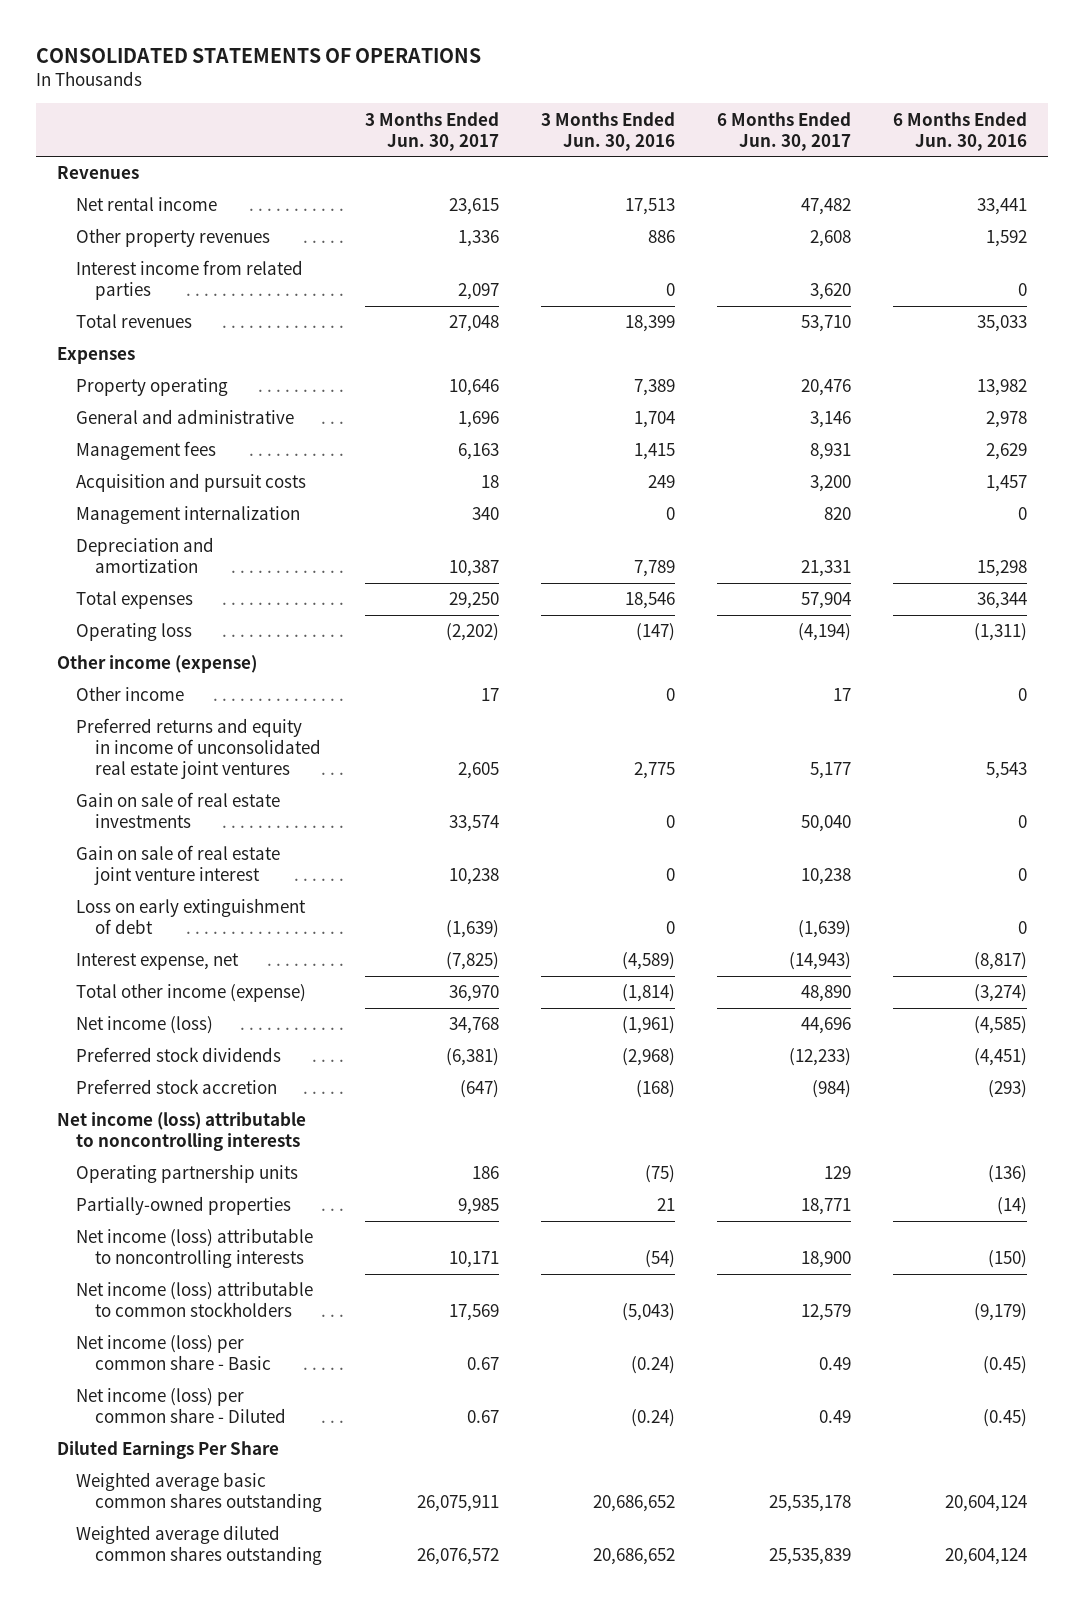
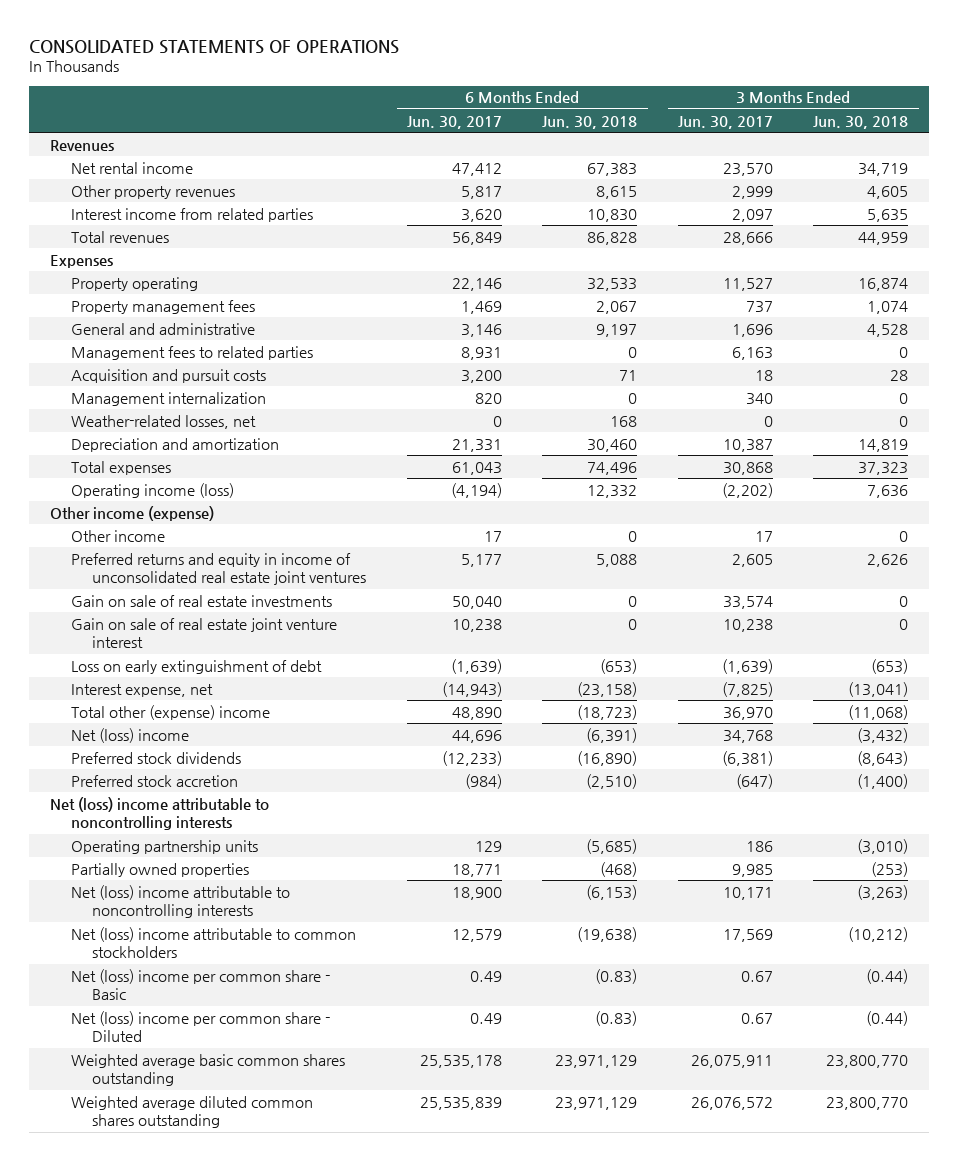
[540,111,675,151] 3 Months Ended Jun. 30, 2016 -> none
[892,111,1027,151] 6 Months Ended Jun. 30, 2016 -> none
none -> [542,115,638,129] Jun. 30, 2018
none -> [813,115,909,129] Jun. 30, 2018
[448,198,499,216] 23,615 -> [722,162,773,176] 23,570
[800,198,851,216] 47,482 -> [451,162,502,176] 47,412
[457,230,499,248] 1,336 -> [731,185,773,199] 2,999
[809,230,851,248] 2,608 -> [460,185,502,199] 5,817
[448,315,499,333] 27,048 -> [722,231,773,245] 28,666
[800,315,851,333] 53,710 -> [451,231,502,245] 56,849
[448,379,499,397] 10,646 -> [722,277,773,291] 11,527
[800,379,851,397] 20,476 -> [451,277,502,291] 22,146
none -> [71,299,256,314] Property management fees
[76,441,217,461] Management fees -> [71,345,314,360] Management fees to related parties
none -> [71,414,257,429] Weather-related losses, net
[448,592,499,610] 29,250 -> [722,461,773,475] 30,868
[800,592,851,610] 57,904 -> [451,461,502,475] 61,043
[76,623,193,642] Operating loss -> [71,482,235,498] Operating income (loss)
[76,983,307,1003] Total other income (expense) -> [71,704,271,720] Total other (expense) income
[76,1016,214,1035] Net income (loss) -> [71,727,190,743] Net (loss) income
[57,1112,307,1152] Net income (loss) attributable to noncontrolling interests -> [49,796,269,830] Net (loss) income attributable to noncontrolling interests
[57,1441,280,1460] Diluted Earnings Per Share -> none
[76,1196,292,1216] Partially-owned properties -> [71,862,250,877] Partially owned properties
[76,1228,314,1269] Net income (loss) attributable to noncontrolling interests -> [71,884,291,918] Net (loss) income attributable to noncontrolling interests
[76,1281,314,1318] Net income (loss) attributable to common stockholders -> [71,926,357,958] Net (loss) income attributable to common stockholders
[76,1335,272,1371] Net income (loss) per common share - Basic -> [71,968,331,1000] Net (loss) income per common share - Basic
[76,1388,287,1424] Net income (loss) per common share - Diluted -> [71,1010,331,1042] Net (loss) income per common share - Diluted

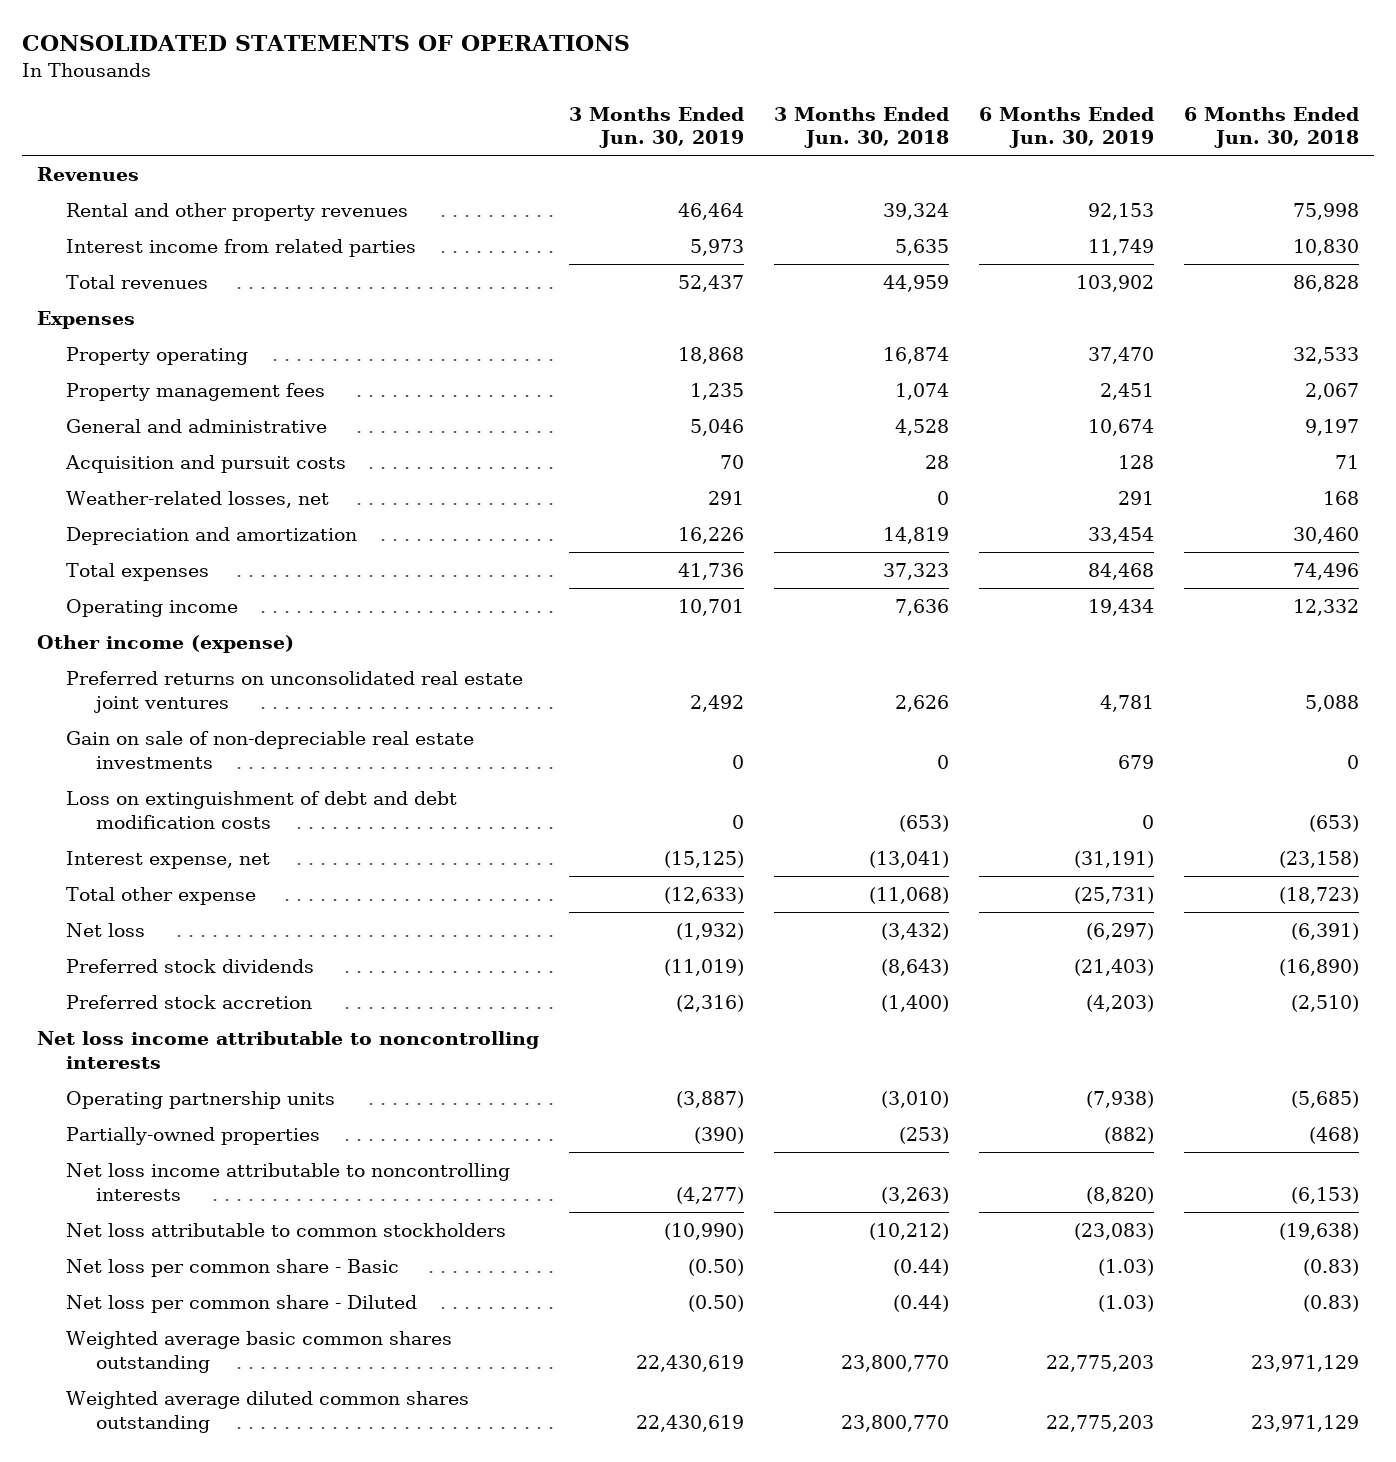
[406,115,502,129] Jun. 30, 2017 -> none
[677,115,773,129] Jun. 30, 2017 -> none
none -> [568,106,744,149] 3 Months Ended Jun. 30, 2019
none -> [979,106,1155,149] 6 Months Ended Jun. 30, 2019
[71,161,194,174] Net rental income -> none
[71,184,236,199] Other property revenues -> [66,203,409,222] Rental and other property revenues
[596,185,638,199] 8,615 -> [1293,203,1360,221] 75,998
[867,185,909,199] 4,605 -> [882,203,949,221] 39,324
[71,345,314,360] Management fees to related parties -> none
[71,391,267,406] Management internalization -> none
[71,482,235,498] Operating income (loss) -> [66,599,239,618] Operating income
[71,529,166,542] Other income -> none
[71,617,338,648] Gain on sale of real estate joint venture interest -> none
[71,552,367,585] Preferred returns and equity in income of unconsolidated real estate joint ventures -> [66,671,524,713] Preferred returns on unconsolidated real estate joint ventures
[71,594,333,607] Gain on sale of real estate investments -> [66,731,475,769] Gain on sale of non-depreciable real estate investments
[71,659,323,674] Loss on early extinguishment of debt -> [66,791,458,829] Loss on extinguishment of debt and debt modification costs
[71,704,271,720] Total other (expense) income -> [66,887,257,906] Total other expense
[71,727,190,743] Net (loss) income -> [66,923,146,938] Net loss
[49,796,269,830] Net (loss) income attributable to noncontrolling interests -> [36,1031,539,1069] Net loss income attributable to noncontrolling interests
[71,862,250,877] Partially owned properties -> [66,1127,321,1146] Partially-owned properties
[71,884,291,918] Net (loss) income attributable to noncontrolling interests -> [66,1163,511,1201] Net loss income attributable to noncontrolling interests
[71,926,357,958] Net (loss) income attributable to common stockholders -> [66,1223,507,1238] Net loss attributable to common stockholders
[71,968,331,1000] Net (loss) income per common share - Basic -> [66,1259,400,1278] Net loss per common share - Basic
[71,1010,331,1042] Net (loss) income per common share - Diluted -> [66,1295,418,1314] Net loss per common share - Diluted

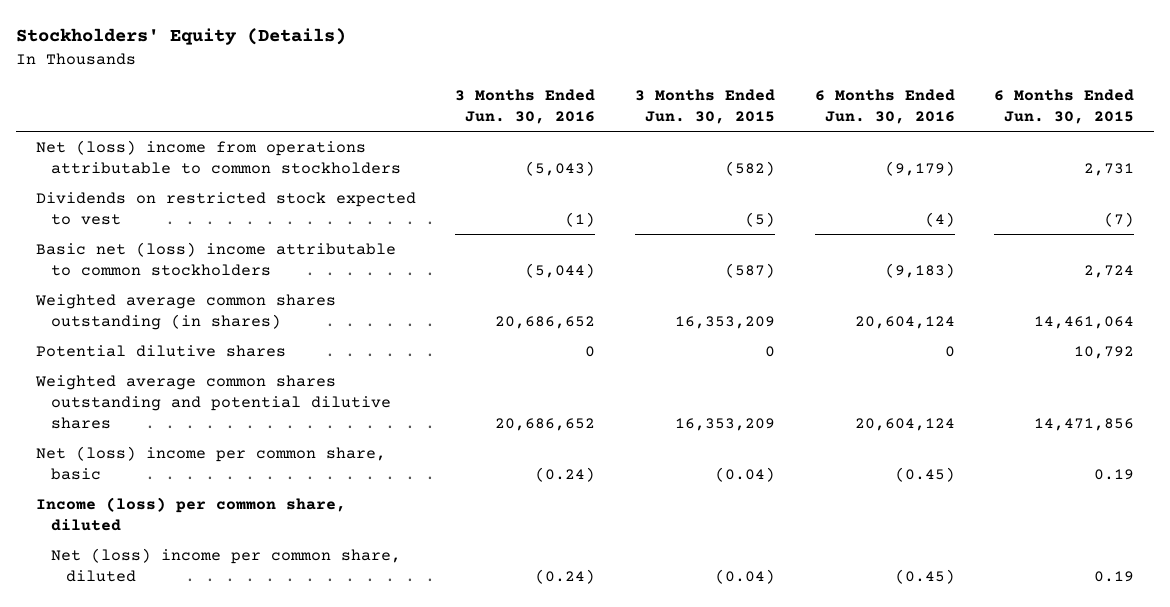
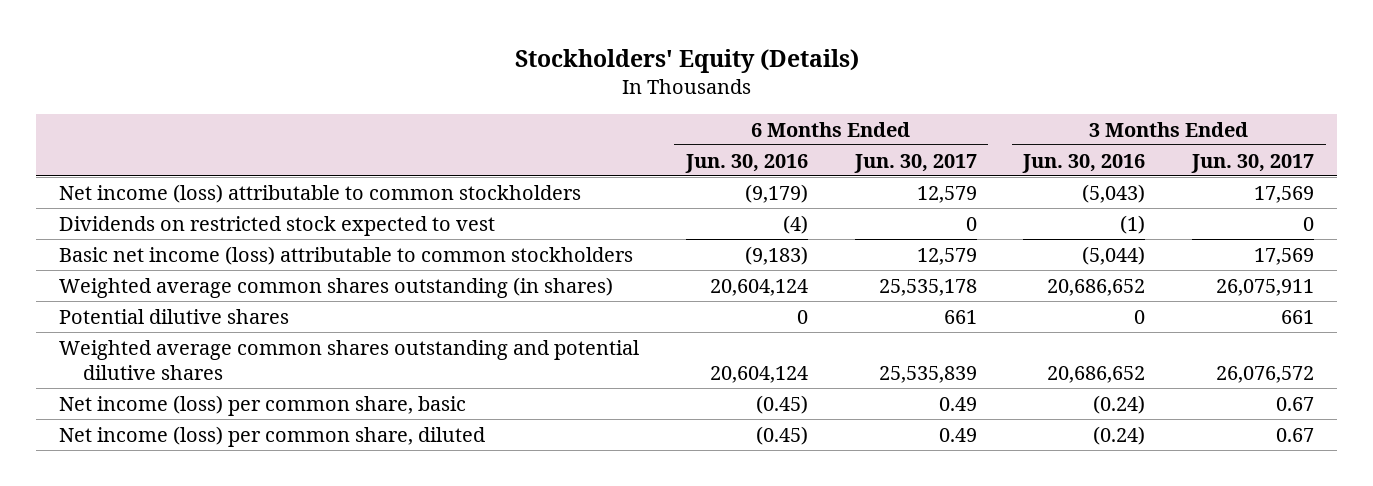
[634,89,775,125] 3 Months Ended Jun. 30, 2015 -> none
[994,89,1135,125] 6 Months Ended Jun. 30, 2015 -> none
none -> [853,153,977,173] Jun. 30, 2017
none -> [1191,153,1315,173] Jun. 30, 2017
[35,139,401,174] Net (loss) income from operations attributable to common stockholders -> [59,183,582,203] Net income (loss) attributable to common stockholders
[35,241,396,276] Basic net (loss) income attributable to common stockholders -> [59,245,634,265] Basic net income (loss) attributable to common stockholders
[35,496,346,531] Income (loss) per common share, diluted -> none
[35,445,386,480] Net (loss) income per common share, basic -> [59,394,467,416] Net income (loss) per common share, basic
[50,547,401,582] Net (loss) income per common share, diluted -> [59,425,486,447] Net income (loss) per common share, diluted

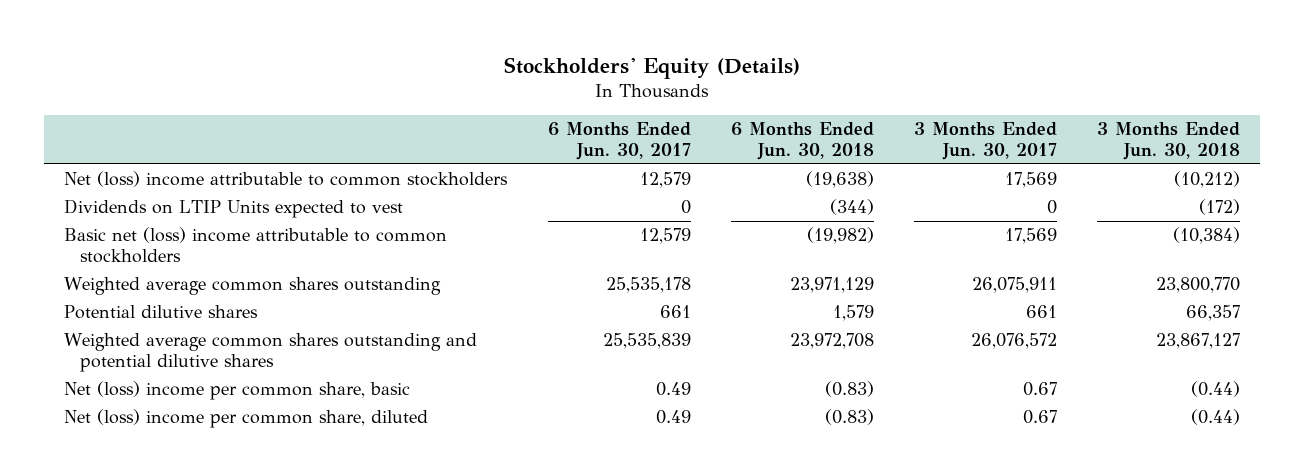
[684,153,808,173] Jun. 30, 2016 -> none
[1022,153,1146,173] Jun. 30, 2016 -> none
none -> [730,122,874,161] 6 Months Ended Jun. 30, 2018
none -> [1096,122,1240,161] 3 Months Ended Jun. 30, 2018
[59,183,582,203] Net income (loss) attributable to common stockholders -> [64,171,509,188] Net (loss) income attributable to common stockholders
[59,215,496,236] Dividends on restricted stock expected to vest -> [64,199,404,219] Dividends on LTIP Units expected to vest
[59,245,634,265] Basic net income (loss) attributable to common stockholders -> [64,227,448,264] Basic net (loss) income attributable to common stockholders
[59,276,614,298] Weighted average common shares outstanding (in shares) -> [64,277,442,296] Weighted average common shares outstanding
[59,394,467,416] Net income (loss) per common share, basic -> [64,381,411,401] Net (loss) income per common share, basic
[59,425,486,447] Net income (loss) per common share, diluted -> [64,409,429,429] Net (loss) income per common share, diluted

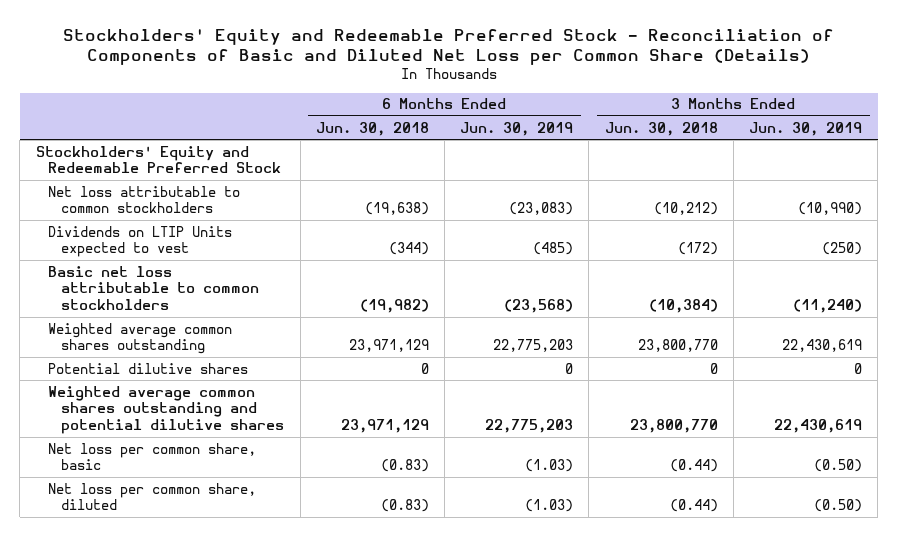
[504,56,801,79] Stockholders' Equity (Details) -> [62,28,834,66] Stockholders' Equity and Redeemable Preferred Stock - Reconciliation of Components of Basic and Diluted Net Loss per Common Share (Details)
[547,122,691,161] 6 Months Ended Jun. 30, 2017 -> none
[913,122,1057,161] 3 Months Ended Jun. 30, 2017 -> none
none -> [460,121,574,136] Jun. 30, 2019
none -> [748,121,862,136] Jun. 30, 2019
none -> [35,145,282,174] Stockholders' Equity and Redeemable Preferred Stock
[64,171,509,188] Net (loss) income attributable to common stockholders -> [48,185,241,214] Net loss attributable to common stockholders
[64,227,448,264] Basic net (loss) income attributable to common stockholders -> [48,265,260,311] Basic net loss attributable to common stockholders
[832,305,874,322] 1,579 -> [420,362,429,374] 0
[1185,305,1240,322] 66,357 -> [709,362,718,374] 0
[789,333,874,350] 23,972,708 -> [340,419,429,434] 23,971,129
[1155,333,1240,350] 23,867,127 -> [629,419,718,434] 23,800,770
[64,381,411,401] Net (loss) income per common share, basic -> [48,442,257,471] Net loss per common share, basic
[64,409,429,429] Net (loss) income per common share, diluted -> [48,482,257,511] Net loss per common share, diluted

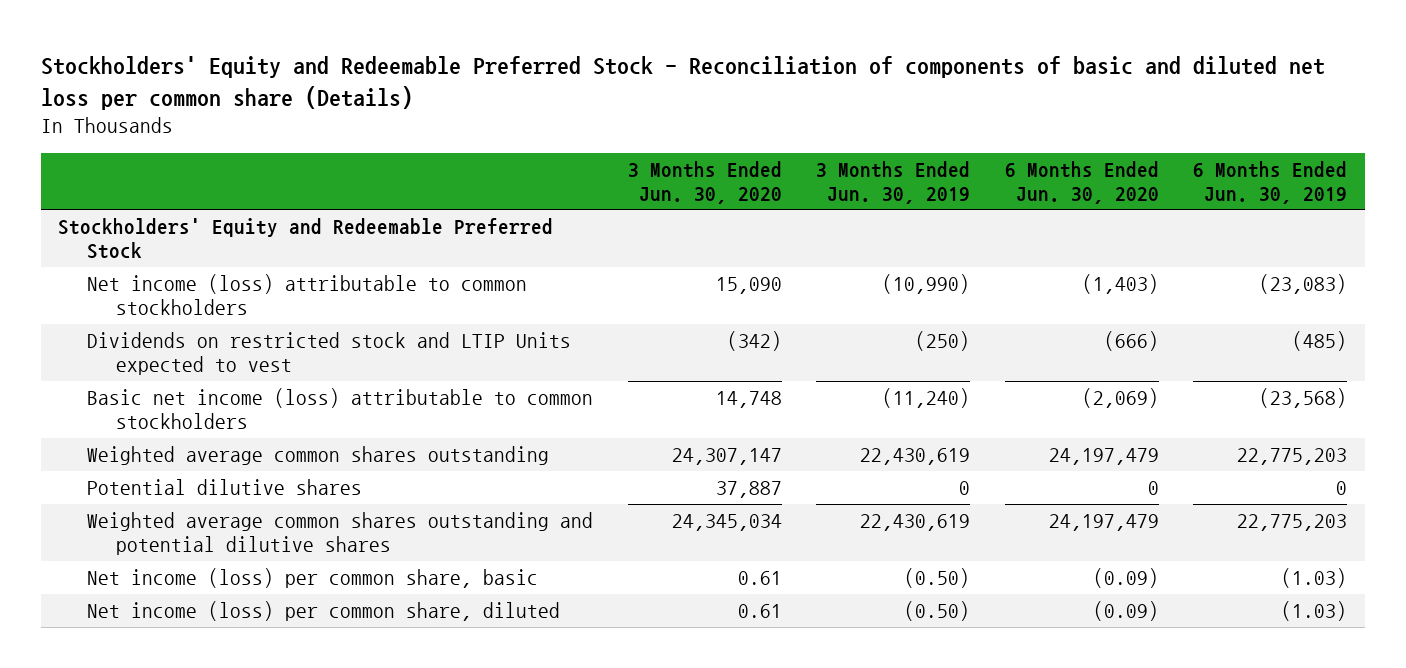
[62,28,834,66] Stockholders' Equity and Redeemable Preferred Stock - Reconciliation of Components of Basic and Diluted Net Loss per Common Share (Details) -> [40,55,1325,110] Stockholders' Equity and Redeemable Preferred Stock - Reconciliation of components of basic and diluted net loss per common share (Details)
[315,121,429,136] Jun. 30, 2018 -> none
[604,121,718,136] Jun. 30, 2018 -> none
none -> [627,160,782,204] 3 Months Ended Jun. 30, 2020
none -> [1004,160,1159,204] 6 Months Ended Jun. 30, 2020
[48,185,241,214] Net loss attributable to common stockholders -> [87,273,528,315] Net income (loss) attributable to common stockholders
[48,225,233,258] Dividends on LTIP Units expected to vest -> [87,331,572,375] Dividends on restricted stock and LTIP Units expected to vest
[48,265,260,311] Basic net loss attributable to common stockholders -> [87,387,594,429] Basic net income (loss) attributable to common stockholders
[48,442,257,471] Net loss per common share, basic -> [87,567,539,588] Net income (loss) per common share, basic
[48,482,257,511] Net loss per common share, diluted -> [87,600,561,621] Net income (loss) per common share, diluted

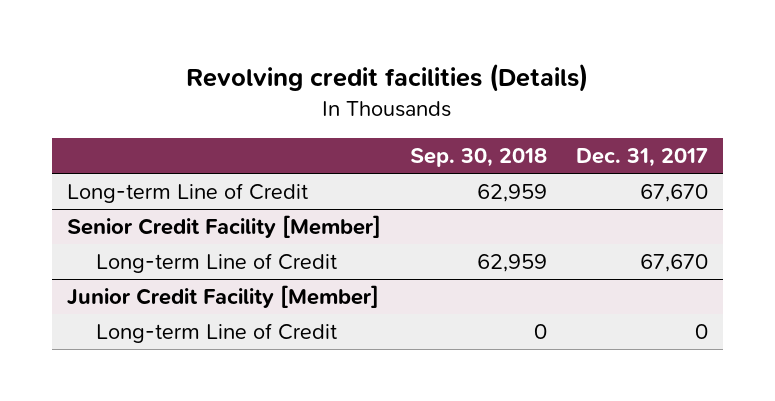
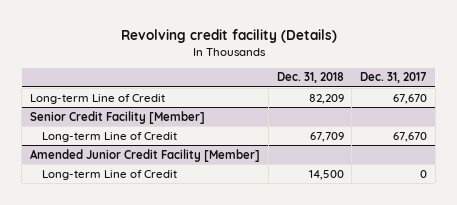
[186,63,589,93] Revolving credit facilities (Details) -> [120,29,337,44] Revolving credit facility (Details)
[409,148,547,168] Sep. 30, 2018 -> none
none -> [276,72,344,84] Dec. 31, 2018
[66,284,379,308] Junior Credit Facility [Member] -> [30,148,261,162] Amended Junior Credit Facility [Member]

